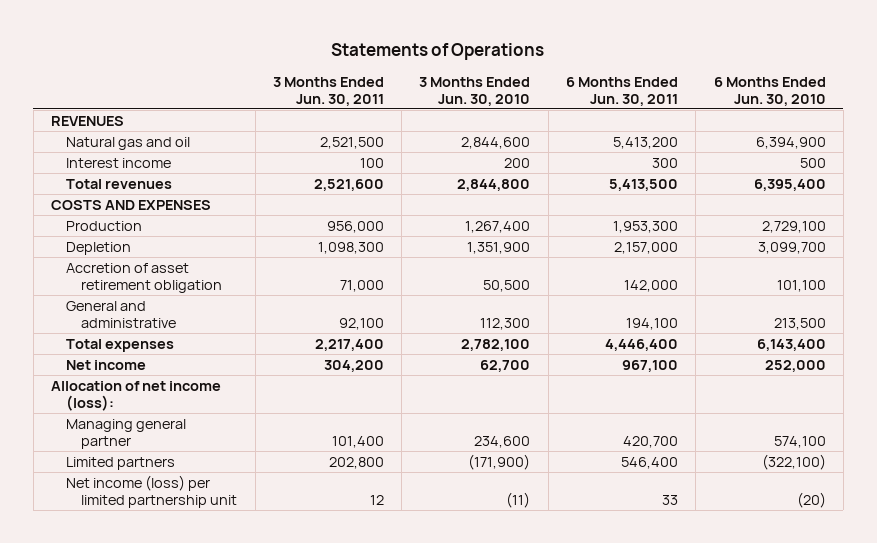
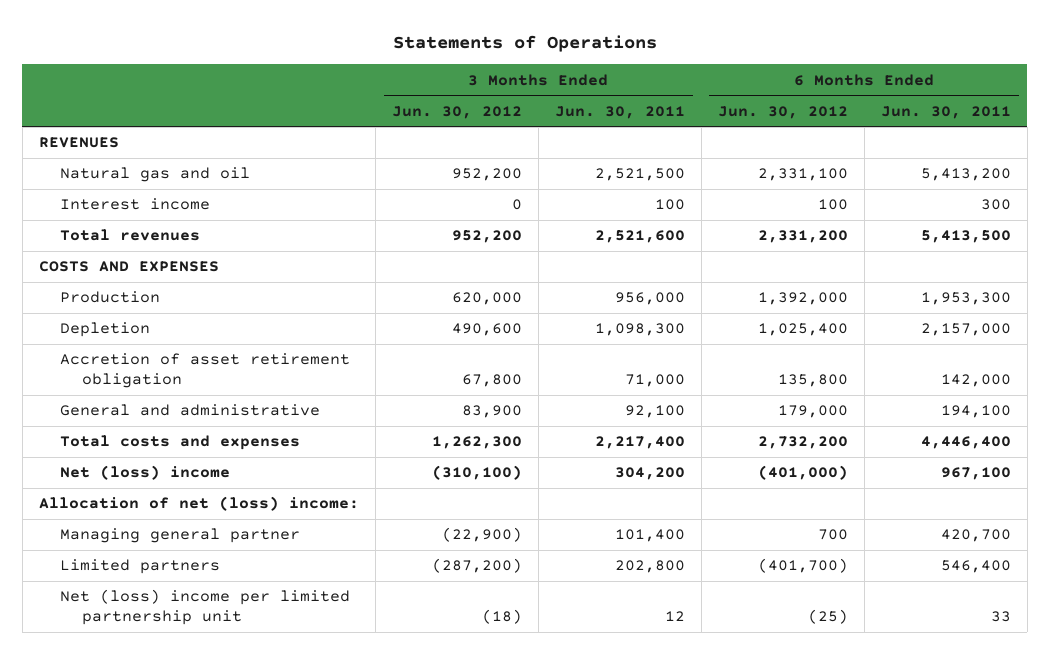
[419,76,531,106] 3 Months Ended Jun. 30, 2010 -> none
[713,76,826,106] 6 Months Ended Jun. 30, 2010 -> none
none -> [391,105,522,119] Jun. 30, 2012
none -> [717,105,848,119] Jun. 30, 2012
[66,338,175,352] Total expenses -> [60,435,301,451] Total costs and expenses
[66,359,147,370] Net income -> [60,465,231,481] Net (loss) income
[51,380,222,411] Allocation of net income (loss): -> [38,496,359,512] Allocation of net (loss) income:
[66,474,238,508] Net income (loss) per limited partnership unit -> [60,589,351,626] Net (loss) income per limited partnership unit

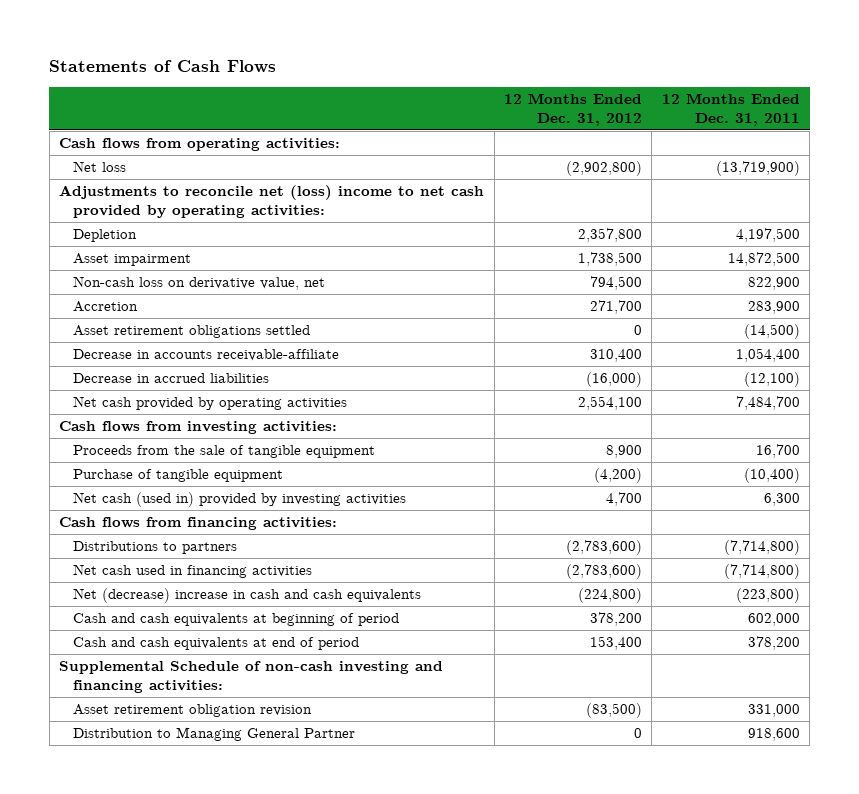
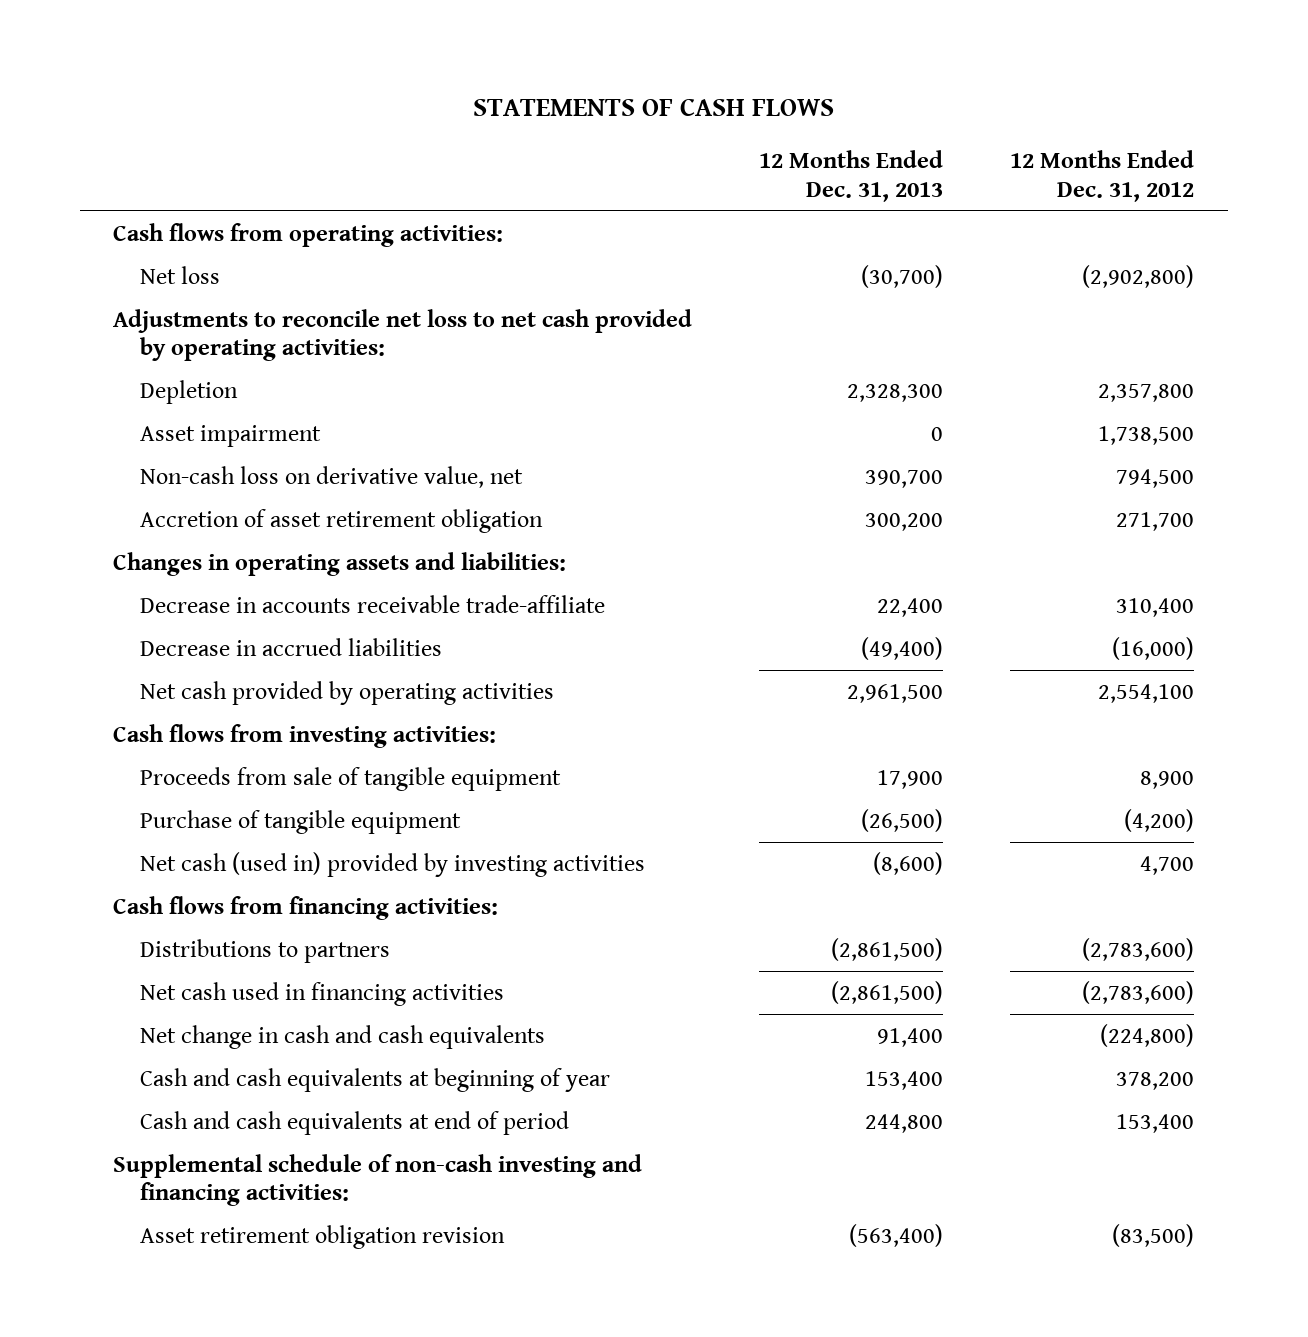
[49,60,277,74] Statements of Cash Flows -> [472,98,834,117] STATEMENTS OF CASH FLOWS
[661,93,800,126] 12 Months Ended Dec. 31, 2011 -> none
none -> [759,149,944,202] 12 Months Ended Dec. 31, 2013
[59,185,485,218] Adjustments to reconcile net (loss) income to net cash provided by operating activities: -> [113,308,693,362] Adjustments to reconcile net loss to net cash provided by operating activities:
[73,325,311,339] Asset retirement obligations settled -> none
[73,301,139,313] Accretion -> [140,508,544,533] Accretion of asset retirement obligation
none -> [113,551,567,576] Changes in operating assets and liabilities:
[73,349,340,362] Decrease in accounts receivable-affiliate -> [140,594,606,613] Decrease in accounts receivable trade-affiliate
[73,445,376,459] Proceeds from the sale of tangible equipment -> [140,766,562,791] Proceeds from sale of tangible equipment
[73,588,422,604] Net (decrease) increase in cash and cash equivalents -> [140,1024,546,1049] Net change in cash and cash equivalents
[73,613,400,627] Cash and cash equivalents at beginning of period -> [140,1067,611,1092] Cash and cash equivalents at beginning of year
[59,661,444,693] Supplemental Schedule of non-cash investing and financing activities: -> [113,1153,643,1207] Supplemental schedule of non-cash investing and financing activities:
[73,727,356,742] Distribution to Managing General Partner -> none

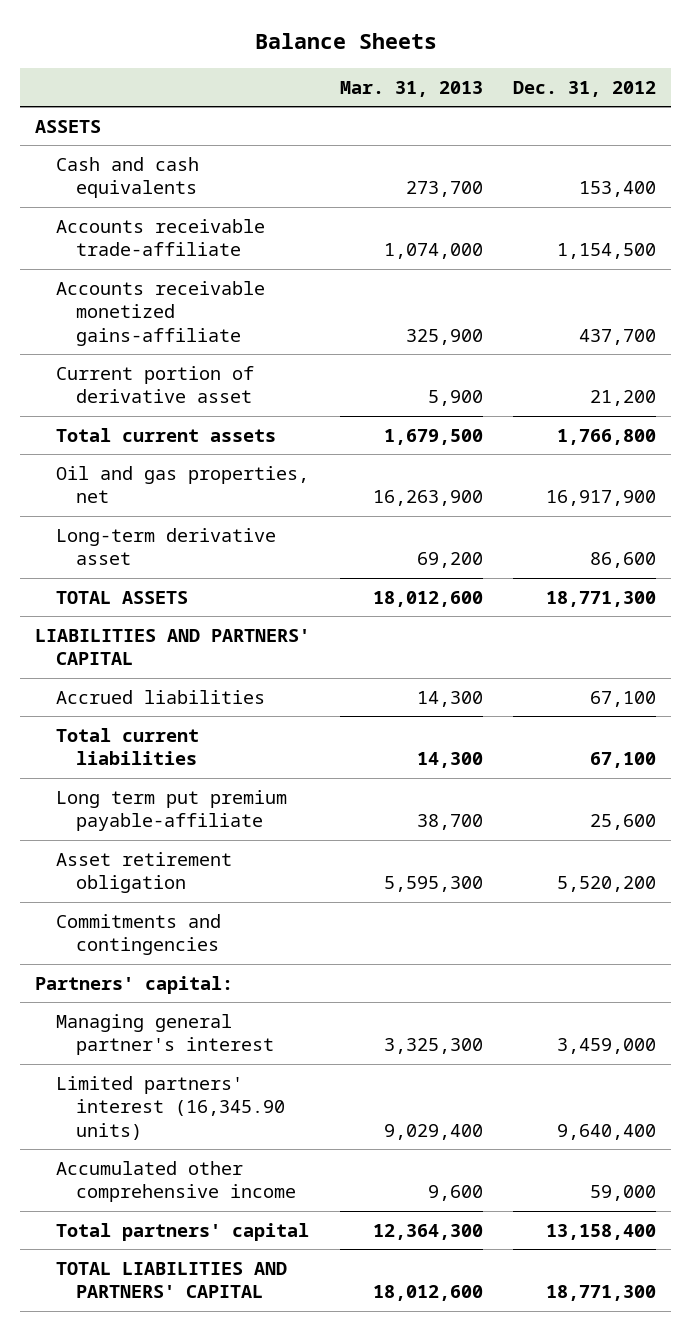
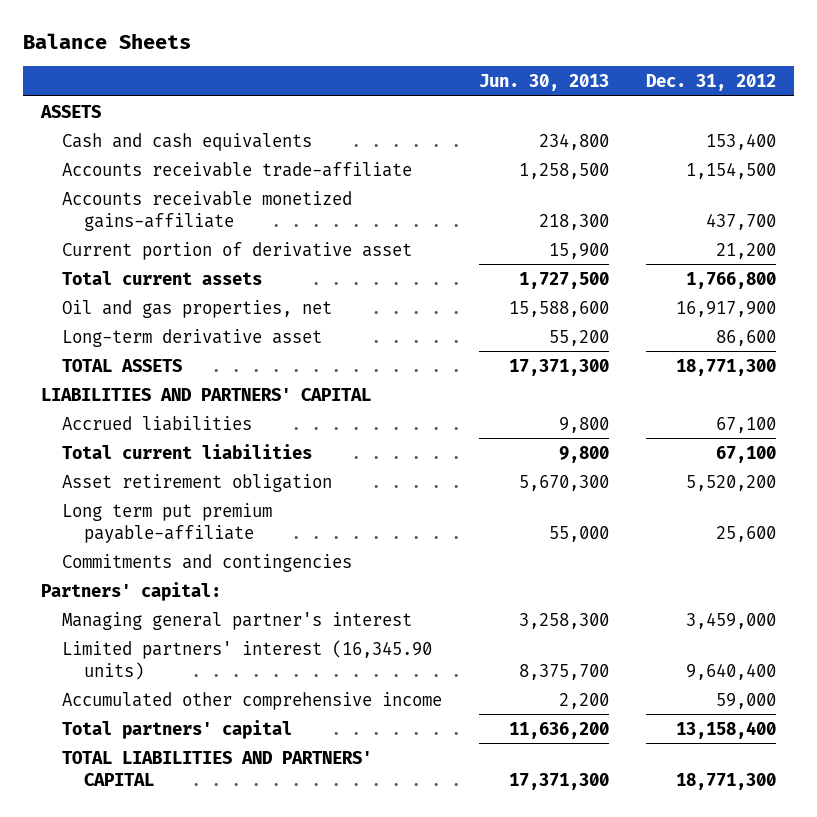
[340,80,484,97] Mar. 31, 2013 -> none
none -> [478,74,609,92] Jun. 30, 2013
[55,789,287,832] Long term put premium payable-affiliate -> [62,502,273,543] Long term put premium payable-affiliate

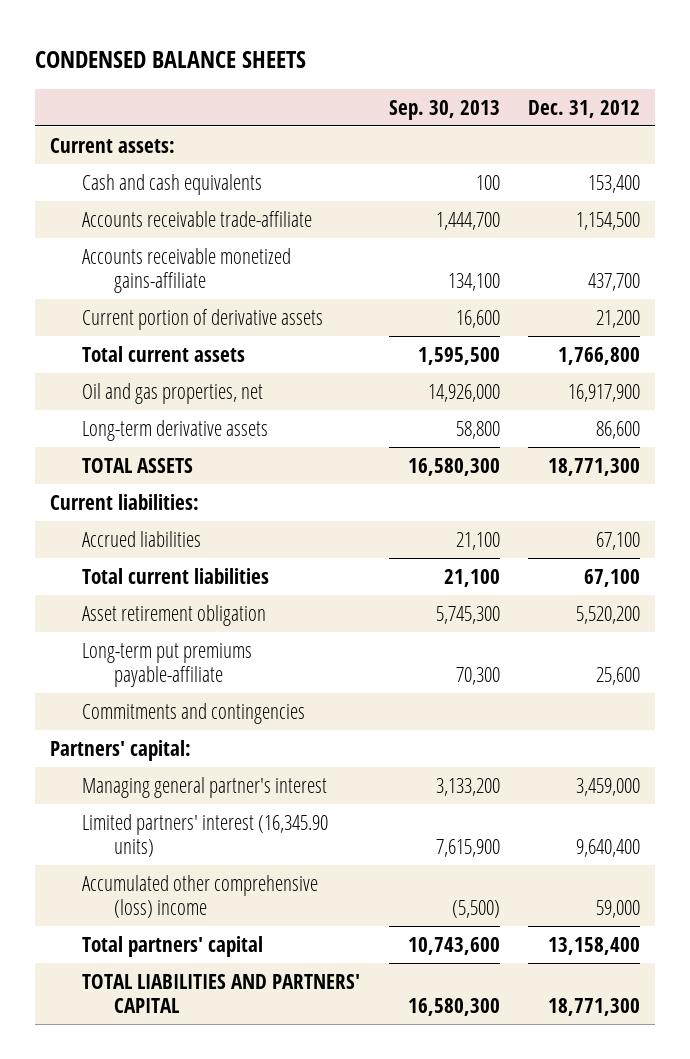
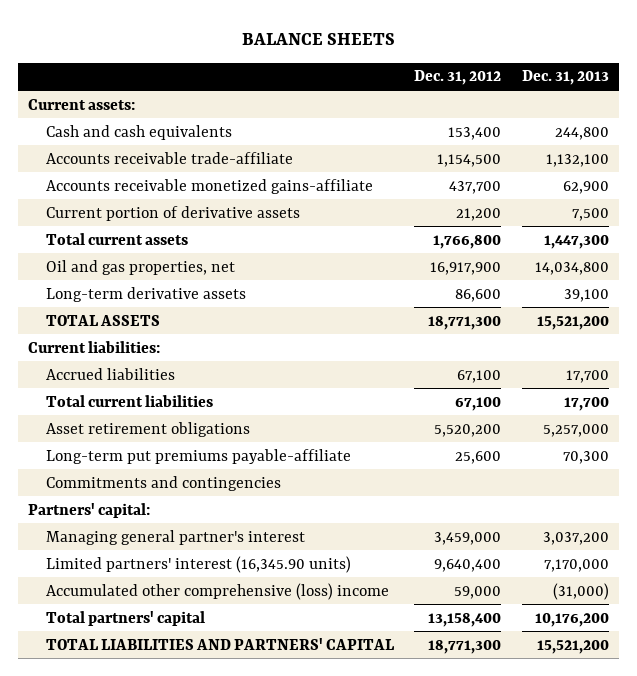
[35,50,307,68] CONDENSED BALANCE SHEETS -> [241,33,395,46] BALANCE SHEETS
[388,99,500,120] Sep. 30, 2013 -> none
none -> [521,70,609,86] Dec. 31, 2013
[81,604,266,626] Asset retirement obligation -> [45,421,250,437] Asset retirement obligations

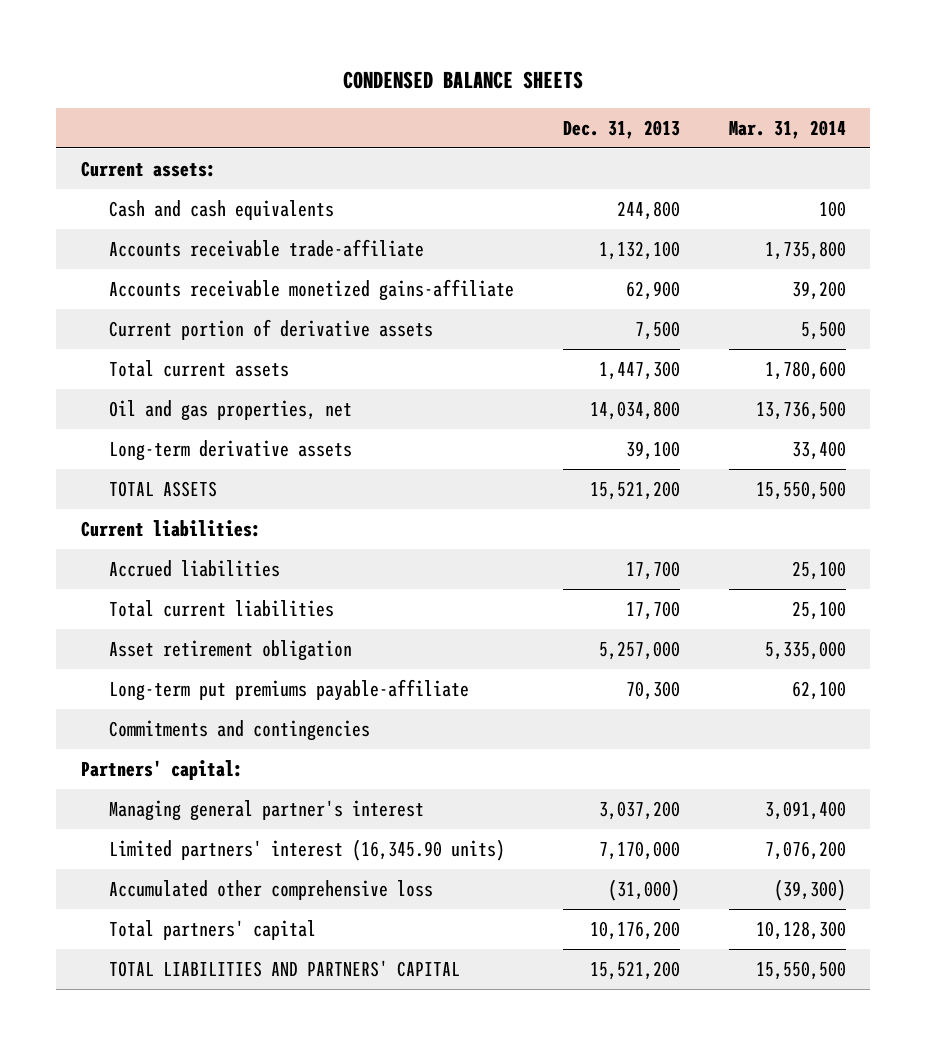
[241,33,395,46] BALANCE SHEETS -> [343,70,584,89] CONDENSED BALANCE SHEETS
[414,70,502,86] Dec. 31, 2012 -> none
none -> [728,119,846,139] Mar. 31, 2014
[45,421,250,437] Asset retirement obligations -> [109,640,353,662] Asset retirement obligation
[45,582,389,600] Accumulated other comprehensive (loss) income -> [109,880,434,901] Accumulated other comprehensive loss

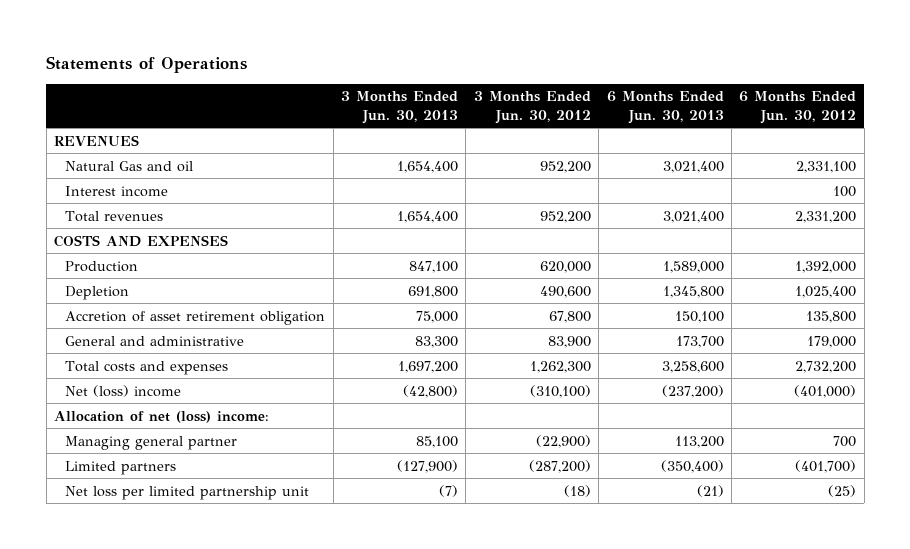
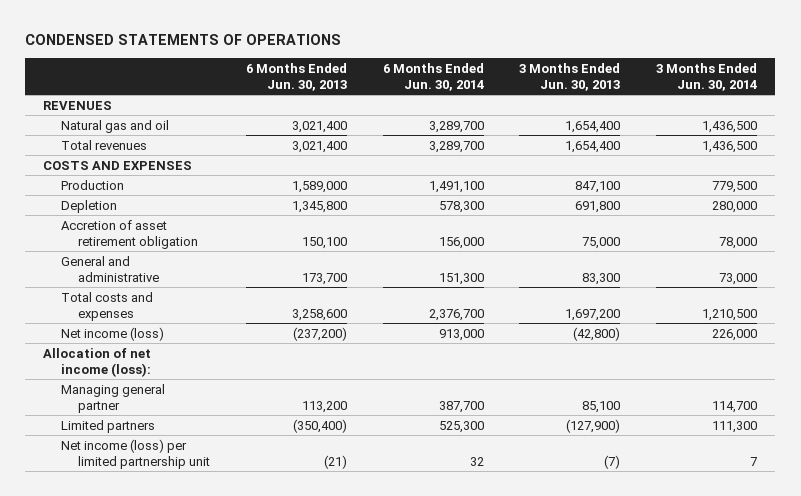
[46,55,248,73] Statements of Operations -> [25,34,342,46] CONDENSED STATEMENTS OF OPERATIONS
[473,91,591,124] 3 Months Ended Jun. 30, 2012 -> none
[739,91,857,124] 6 Months Ended Jun. 30, 2012 -> none
none -> [382,62,484,91] 6 Months Ended Jun. 30, 2014
none -> [656,62,758,91] 3 Months Ended Jun. 30, 2014
[65,185,169,197] Interest income -> none
[65,160,194,172] Natural Gas and oil -> [60,119,169,133] Natural gas and oil
[65,384,182,397] Net (loss) income -> [60,326,164,341] Net income (loss)
[53,410,269,423] Allocation of net (loss) income: -> [43,347,152,377] Allocation of net income (loss):
[65,485,310,500] Net loss per limited partnership unit -> [60,438,210,469] Net income (loss) per limited partnership unit

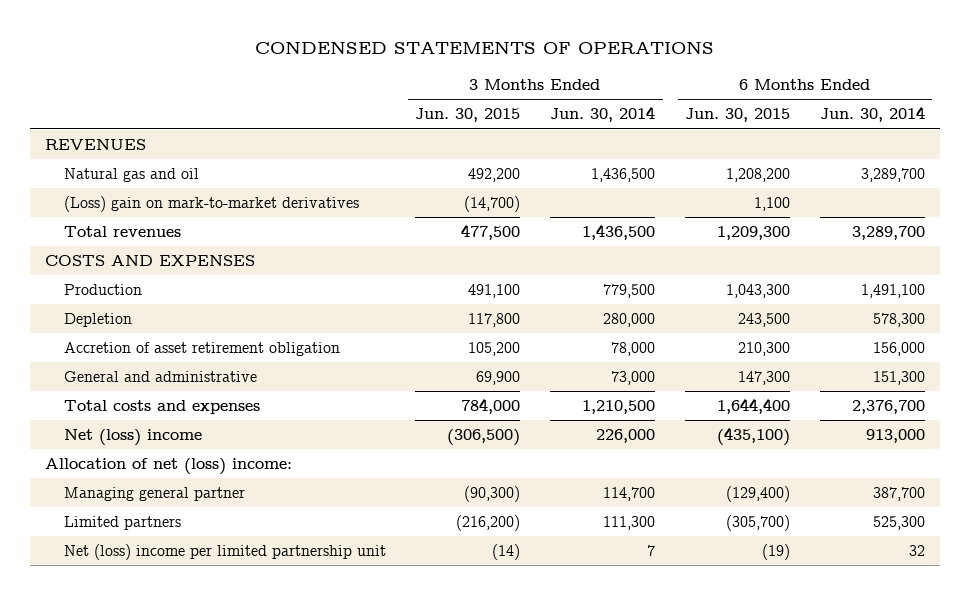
[245,62,347,91] 6 Months Ended Jun. 30, 2013 -> none
[519,62,621,91] 3 Months Ended Jun. 30, 2013 -> none
none -> [415,108,521,123] Jun. 30, 2015
none -> [685,108,791,123] Jun. 30, 2015
none -> [63,196,359,213] (Loss) gain on mark-to-market derivatives
[60,326,164,341] Net income (loss) -> [63,429,202,447] Net (loss) income
[43,347,152,377] Allocation of net income (loss): -> [44,458,292,476] Allocation of net (loss) income:
[60,438,210,469] Net income (loss) per limited partnership unit -> [63,544,386,561] Net (loss) income per limited partnership unit

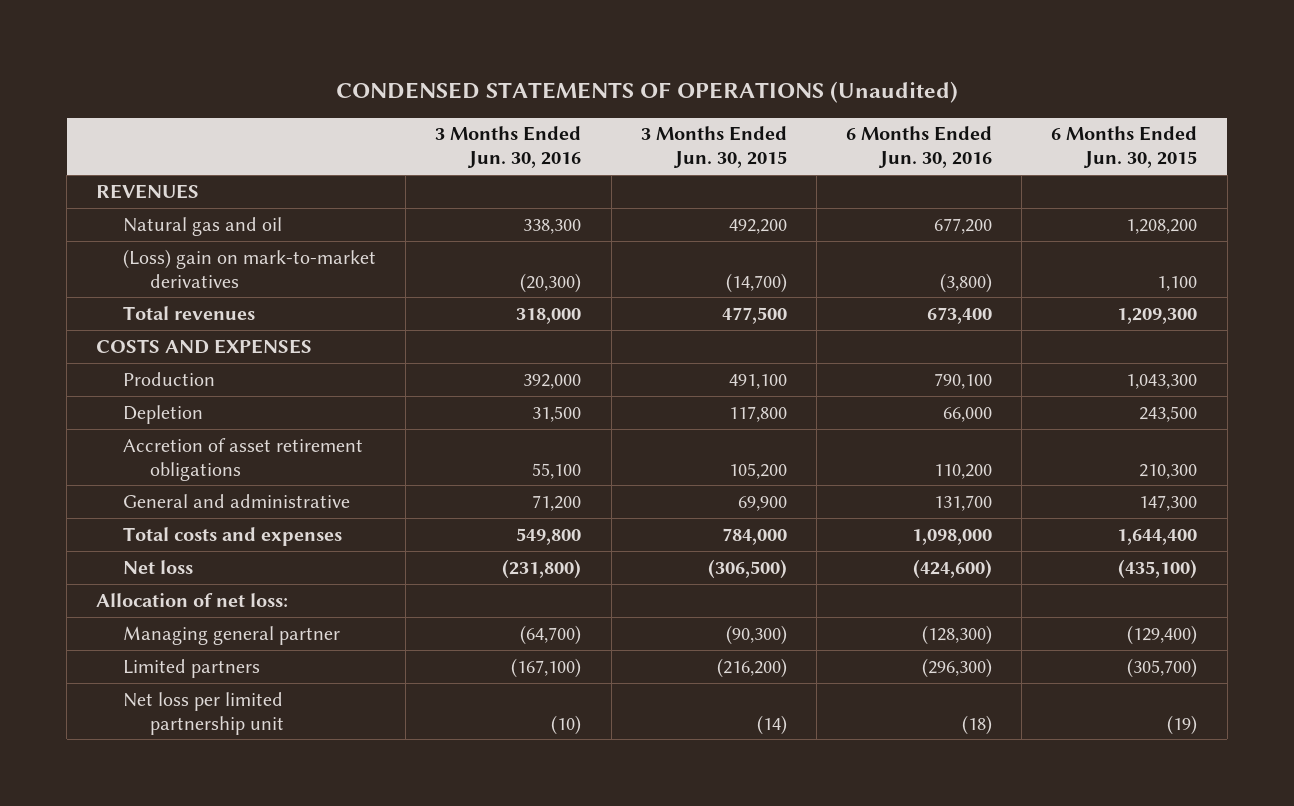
[254,41,714,55] CONDENSED STATEMENTS OF OPERATIONS -> [335,80,958,103] CONDENSED STATEMENTS OF OPERATIONS (Unaudited)
[550,106,656,123] Jun. 30, 2014 -> none
[819,106,925,123] Jun. 30, 2014 -> none
none -> [435,126,582,169] 3 Months Ended Jun. 30, 2016
none -> [846,126,993,169] 6 Months Ended Jun. 30, 2016
[63,342,340,357] Accretion of asset retirement obligation -> [123,437,364,481] Accretion of asset retirement obligations
[63,429,202,447] Net (loss) income -> [123,559,194,574] Net loss
[44,458,292,476] Allocation of net (loss) income: -> [96,592,289,607] Allocation of net loss:
[63,544,386,561] Net (loss) income per limited partnership unit -> [123,691,284,735] Net loss per limited partnership unit

